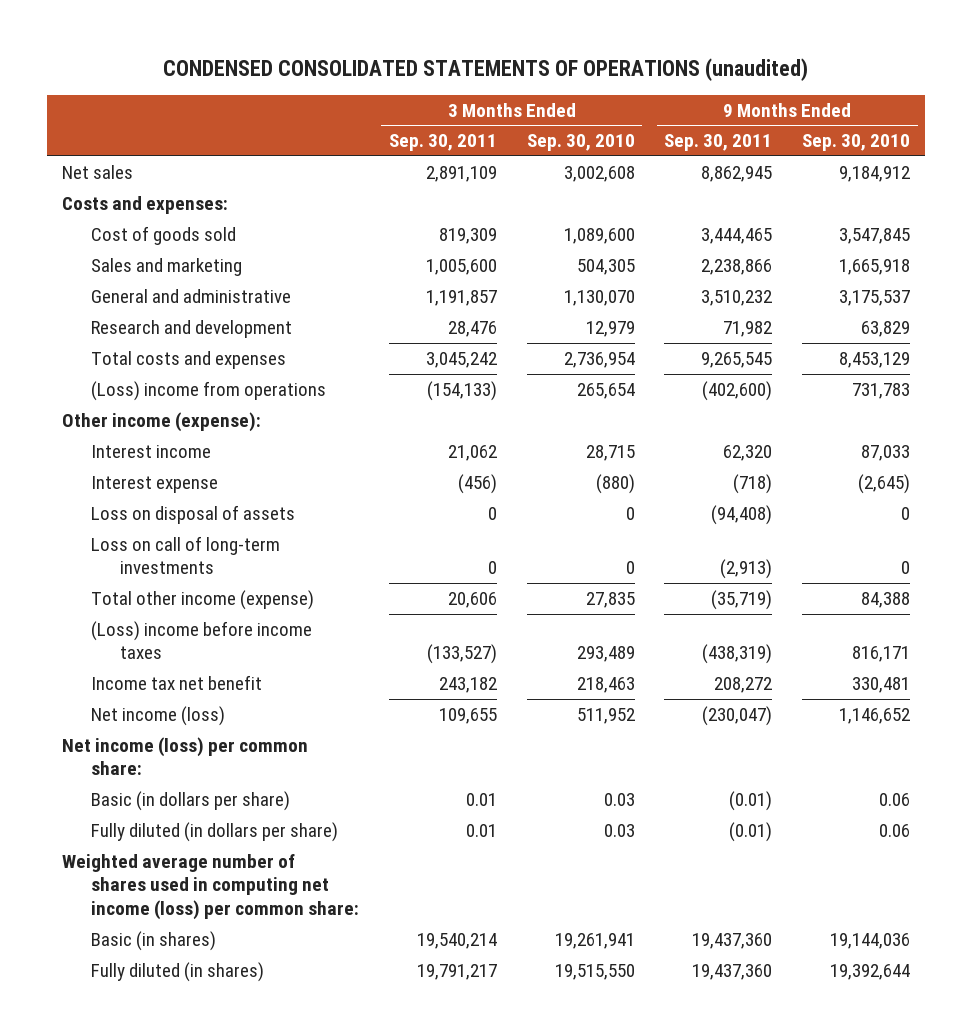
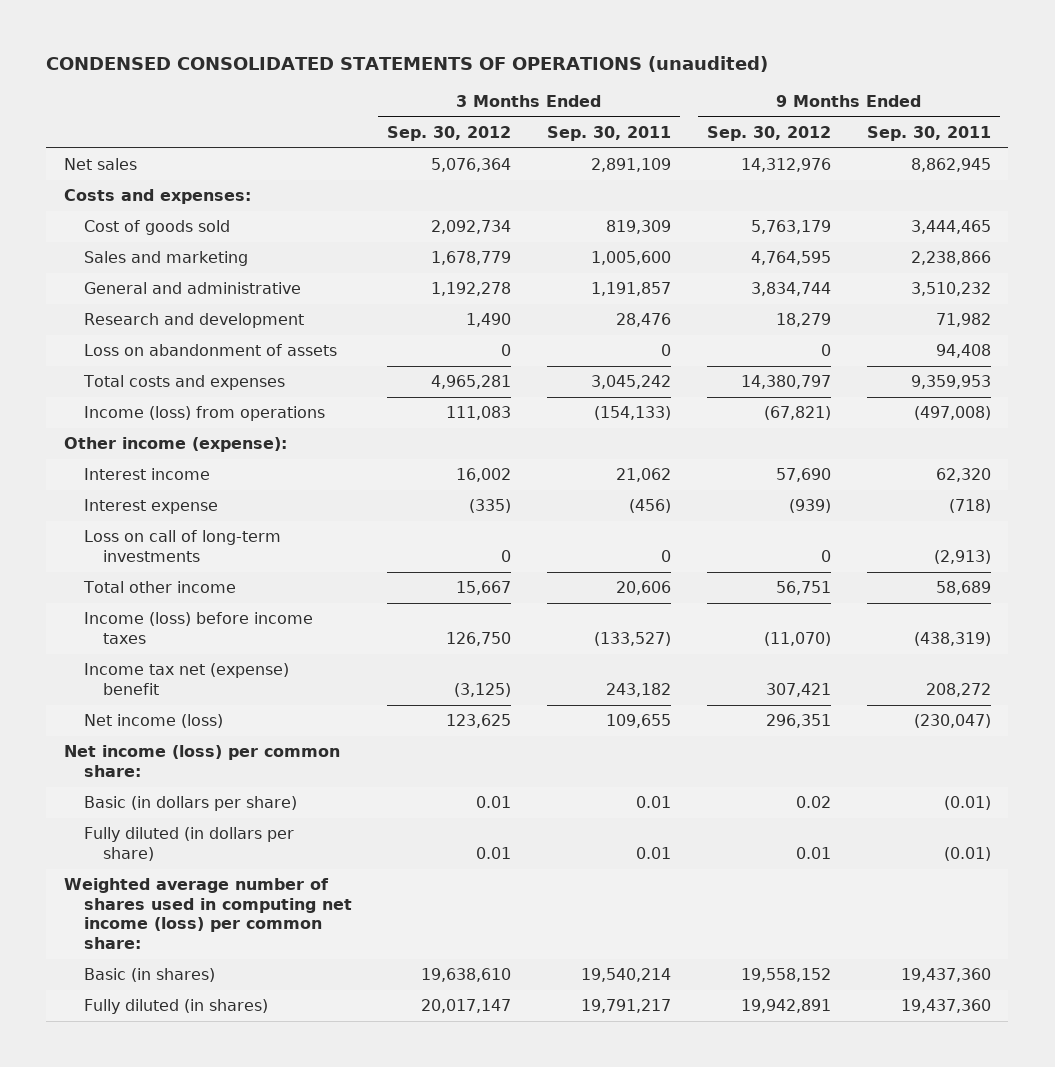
[526,134,635,152] Sep. 30, 2010 -> none
[802,134,911,152] Sep. 30, 2010 -> none
none -> [387,125,512,141] Sep. 30, 2012
none -> [706,125,831,141] Sep. 30, 2012
none -> [83,344,337,357] Loss on abandonment of assets
[701,351,773,368] 9,265,545 -> [910,375,991,390] 9,359,953
[90,380,326,401] (Loss) income from operations -> [83,406,325,422] Income (loss) from operations
[702,380,773,401] (402,600) -> [913,406,991,421] (497,008)
[90,504,295,524] Loss on disposal of assets -> none
[90,589,314,610] Total other income (expense) -> [82,581,236,594] Total other income
[711,589,773,610] (35,719) -> [935,581,991,596] 58,689
[90,620,312,660] (Loss) income before income taxes -> [83,612,313,644] Income (loss) before income taxes
[90,674,262,690] Income tax net benefit -> [83,663,289,695] Income tax net (expense) benefit

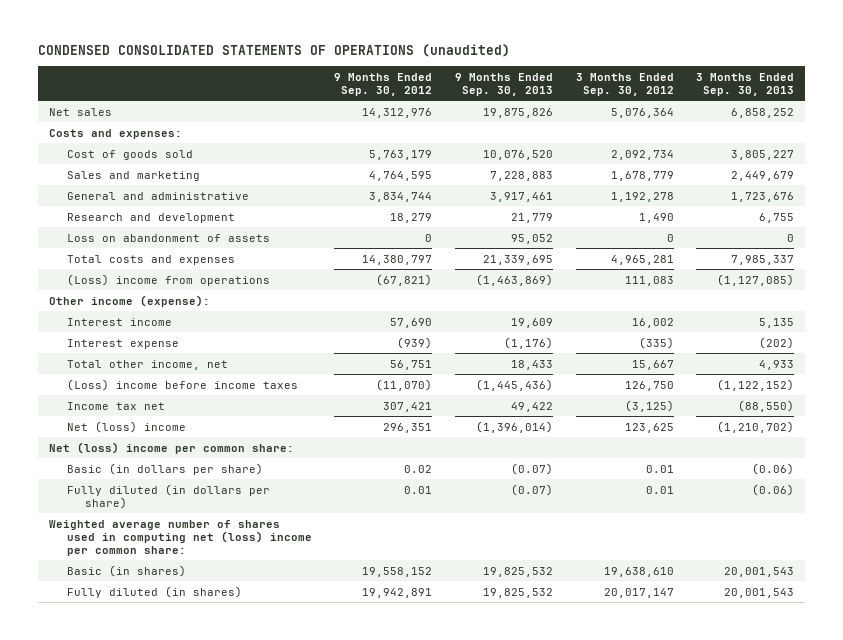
[547,125,672,141] Sep. 30, 2011 -> none
[866,125,991,141] Sep. 30, 2011 -> none
none -> [454,72,553,96] 9 Months Ended Sep. 30, 2013
none -> [696,72,795,96] 3 Months Ended Sep. 30, 2013
[83,406,325,422] Income (loss) from operations -> [66,273,270,286] (Loss) income from operations
[83,530,281,562] Loss on call of long-term investments -> none
[82,581,236,594] Total other income -> [66,359,228,370] Total other income, net
[83,612,313,644] Income (loss) before income taxes -> [66,378,298,391] (Loss) income before income taxes
[83,663,289,695] Income tax net (expense) benefit -> [66,401,165,410] Income tax net
[83,714,223,729] Net income (loss) -> [66,420,186,433] Net (loss) income
[64,745,341,777] Net income (loss) per common share: -> [49,441,295,454] Net (loss) income per common share:
[64,878,352,950] Weighted average number of shares used in computing net income (loss) per common share: -> [49,519,312,556] Weighted average number of shares used in computing net (loss) income per common share:

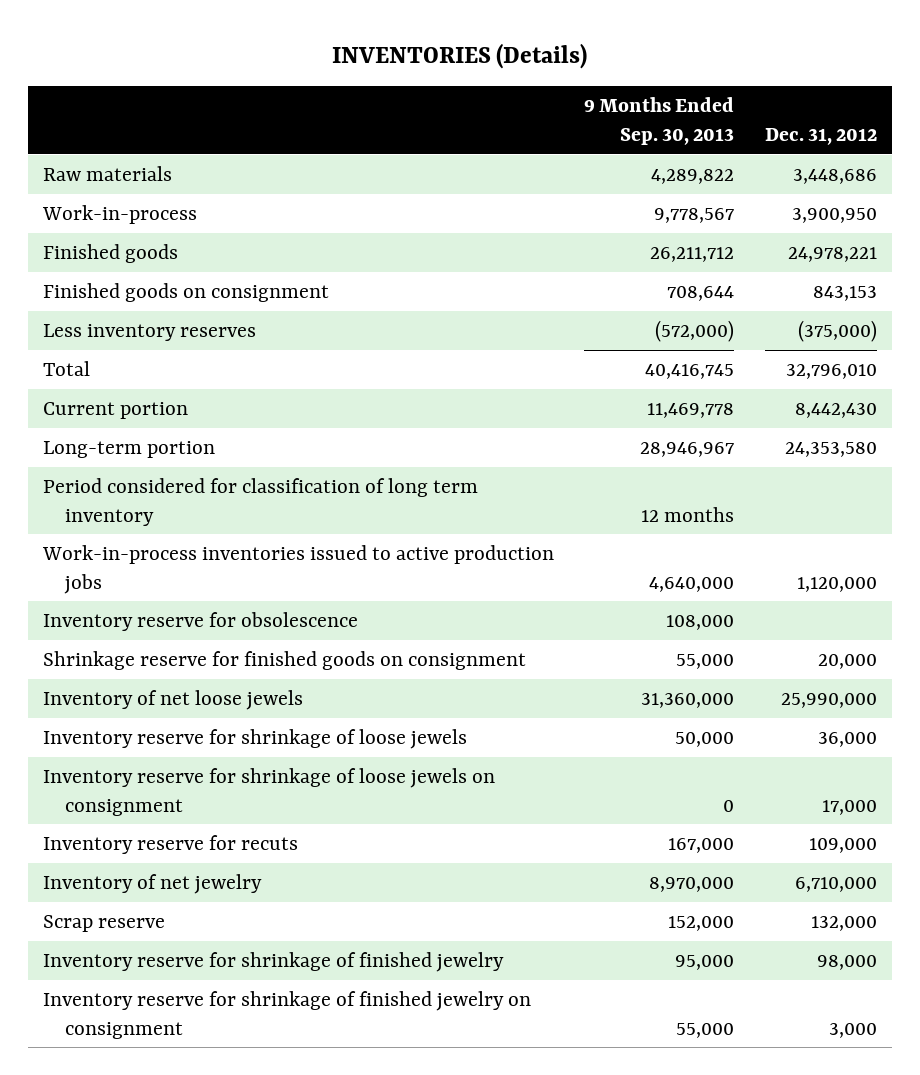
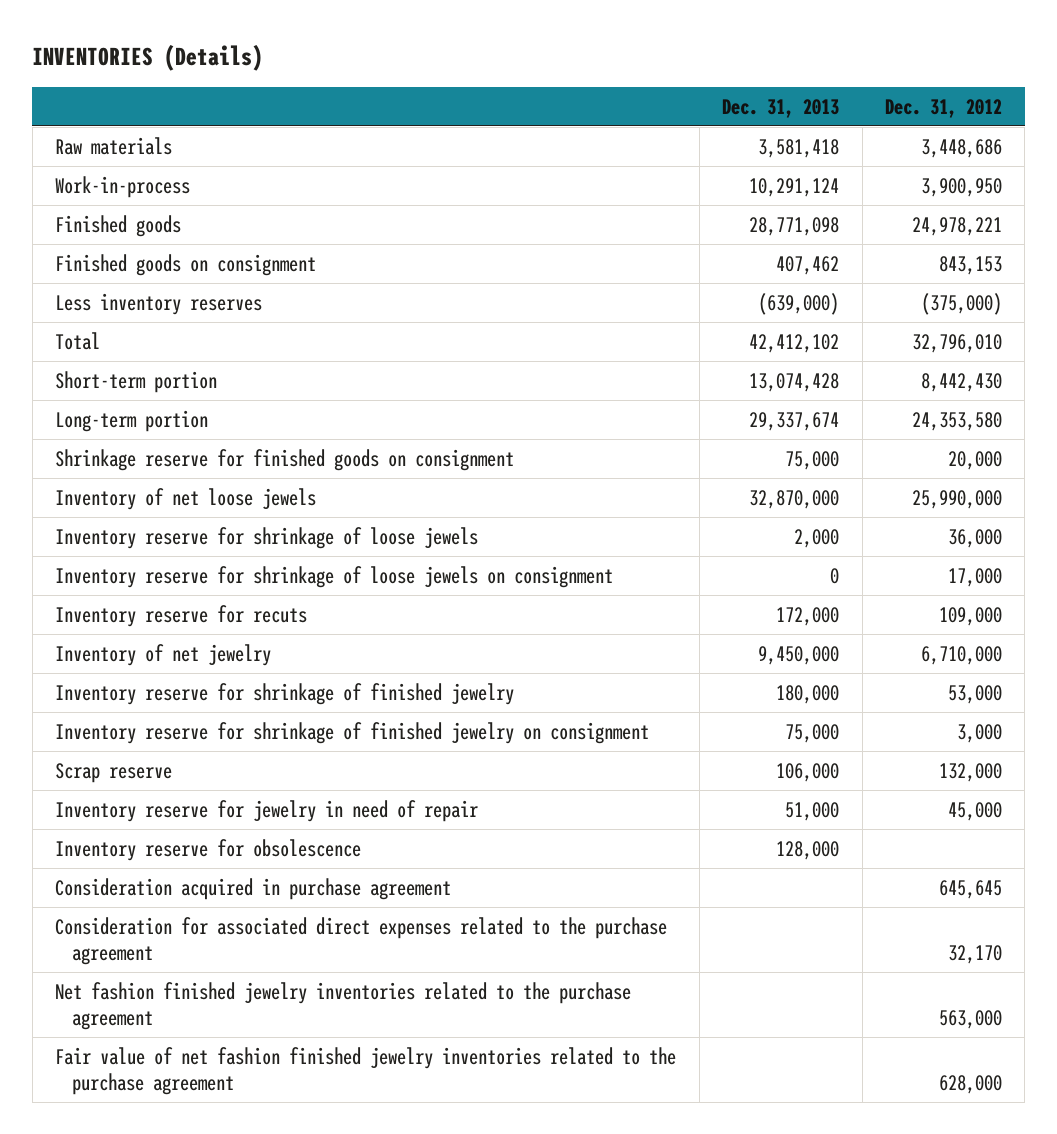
[584,97,735,146] 9 Months Ended Sep. 30, 2013 -> none
none -> [722,98,840,118] Dec. 31, 2013
[42,401,188,419] Current portion -> [55,371,218,394] Short-term portion
[42,477,478,526] Period considered for classification of long term inventory -> none
[41,544,554,594] Work-in-process inventories issued to active production jobs -> none
[816,954,877,970] 98,000 -> [947,685,1002,705] 53,000
[42,914,165,932] Scrap reserve -> [55,763,173,784] Scrap reserve
none -> [55,800,479,823] Inventory reserve for jewelry in need of repair
[42,611,358,631] Inventory reserve for obsolescence -> [55,839,362,862] Inventory reserve for obsolescence
none -> [55,878,452,901] Consideration acquired in purchase agreement
none -> [55,917,668,965] Consideration for associated direct expenses related to the purchase agreement
none -> [55,982,632,1030] Net fashion finished jewelry inventories related to the purchase agreement
none -> [55,1047,677,1095] Fair value of net fashion finished jewelry inventories related to the purchase agreement

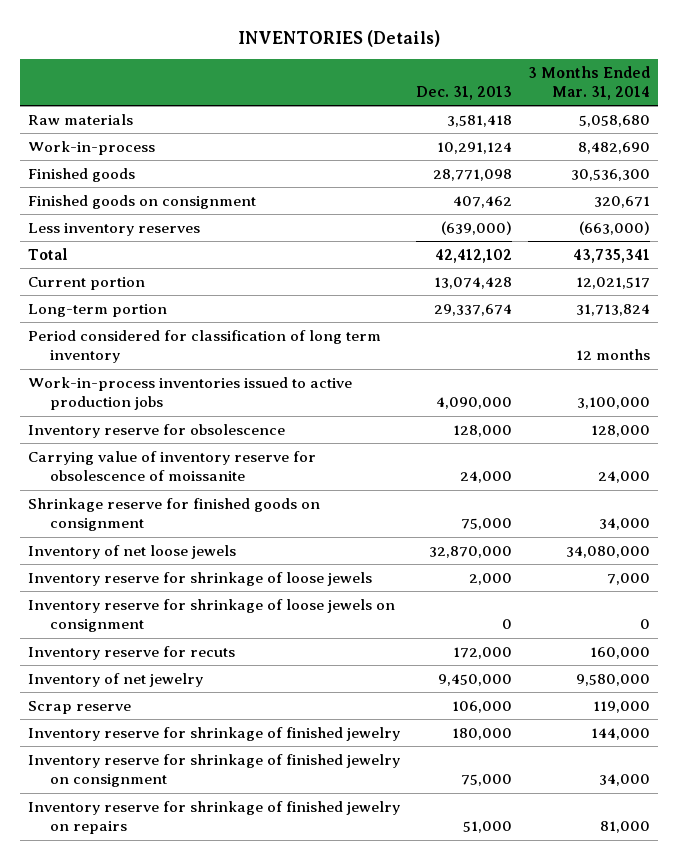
[884,98,1002,118] Dec. 31, 2012 -> none
none -> [528,65,651,101] 3 Months Ended Mar. 31, 2014
[55,371,218,394] Short-term portion -> [27,276,145,290] Current portion
none -> [27,329,381,364] Period considered for classification of long term inventory
none -> [27,376,352,411] Work-in-process inventories issued to active production jobs
[55,839,362,862] Inventory reserve for obsolescence -> [27,423,285,438] Inventory reserve for obsolescence
none -> [27,450,316,482] Carrying value of inventory reserve for obsolescence of moissanite
[55,763,173,784] Scrap reserve -> [27,700,131,714] Scrap reserve
[55,878,452,901] Consideration acquired in purchase agreement -> none
[55,917,668,965] Consideration for associated direct expenses related to the purchase agreement -> none
[55,982,632,1030] Net fashion finished jewelry inventories related to the purchase agreement -> none
[55,1047,677,1095] Fair value of net fashion finished jewelry inventories related to the purchase agreement -> none
[55,800,479,823] Inventory reserve for jewelry in need of repair -> [27,800,400,835] Inventory reserve for shrinkage of finished jewelry on repairs

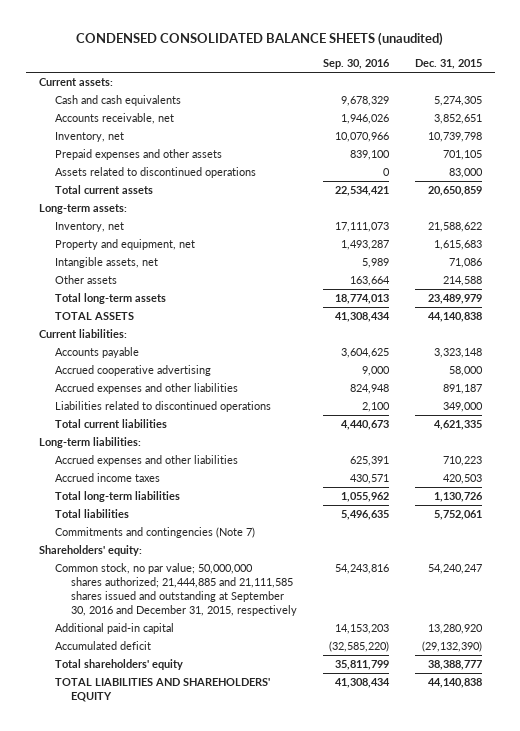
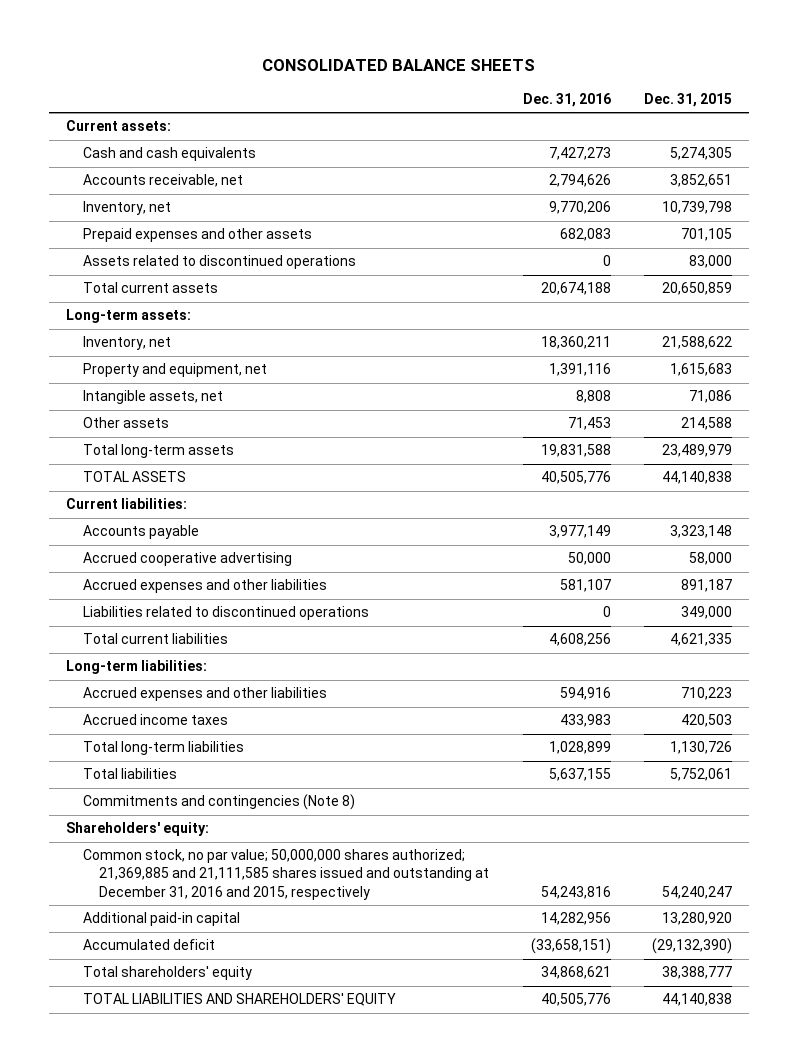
[76,31,444,46] CONDENSED CONSOLIDATED BALANCE SHEETS (unaudited) -> [262,59,536,72] CONSOLIDATED BALANCE SHEETS
[322,59,390,70] Sep. 30, 2016 -> none
none -> [522,92,611,107] Dec. 31, 2016
[54,527,255,539] Commitments and contingencies (Note 7) -> [82,794,355,811] Commitments and contingencies (Note 8)
[54,563,297,617] Common stock, no par value; 50,000,000 shares authorized; 21,444,885 and 21,111,585 shares issued and outstanding at September 30, 2016 and December 31, 2015, respectively -> [82,849,490,900] Common stock, no par value; 50,000,000 shares authorized; 21,369,885 and 21,111,585 shares issued and outstanding at December 31, 2016 and 2015, respectively

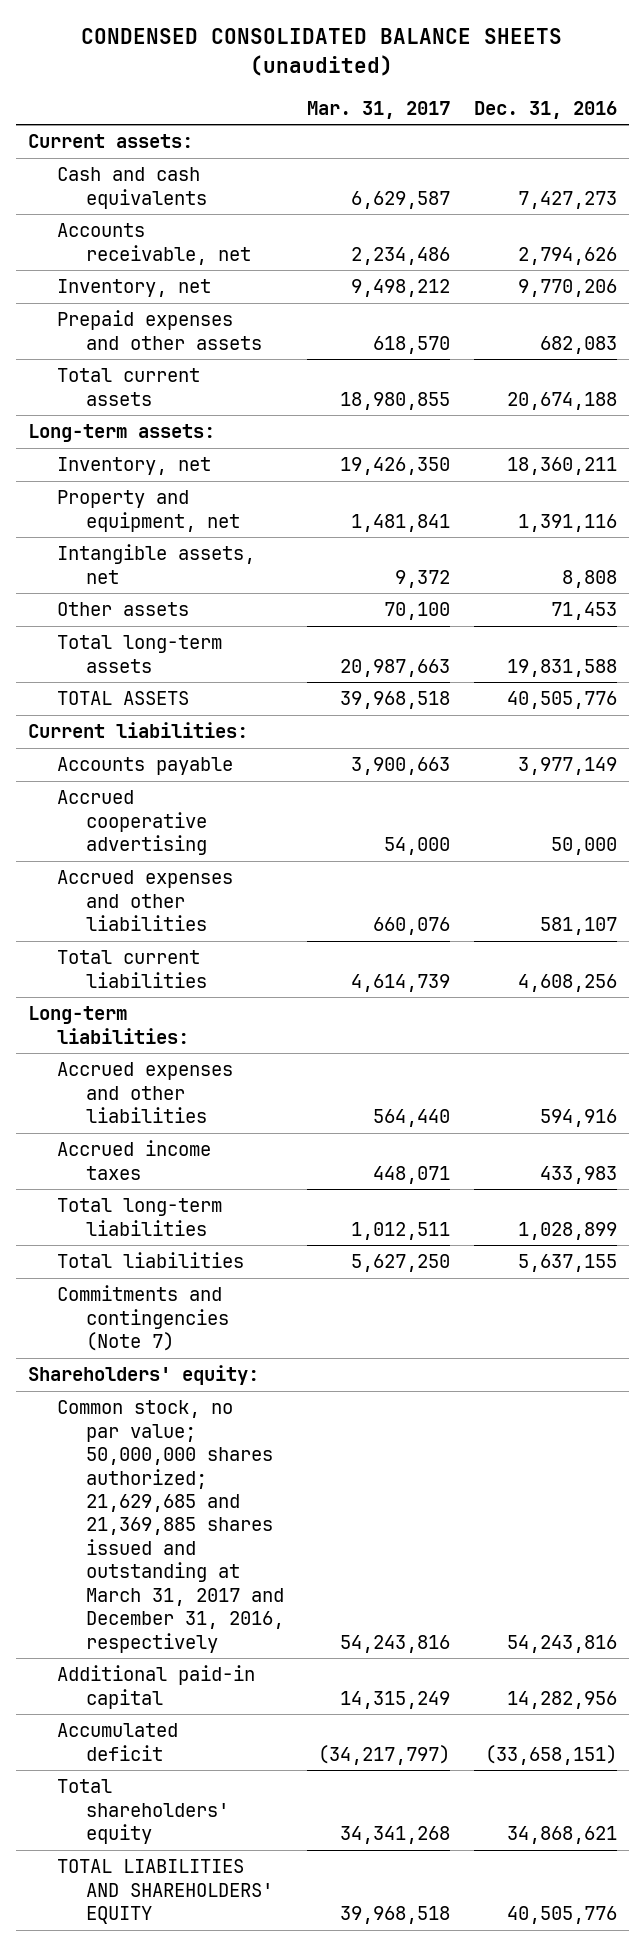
[262,59,536,72] CONSOLIDATED BALANCE SHEETS -> [81,28,563,77] CONDENSED CONSOLIDATED BALANCE SHEETS (unaudited)
[644,92,733,107] Dec. 31, 2015 -> none
none -> [307,100,451,119] Mar. 31, 2017
[82,255,356,270] Assets related to discontinued operations -> none
[82,606,369,621] Liabilities related to discontinued operations -> none
[82,794,355,811] Commitments and contingencies (Note 8) -> [56,1285,229,1352] Commitments and contingencies (Note 7)
[82,849,490,900] Common stock, no par value; 50,000,000 shares authorized; 21,369,885 and 21,111,585 shares issued and outstanding at December 31, 2016 and 2015, respectively -> [56,1400,284,1653] Common stock, no par value; 50,000,000 shares authorized; 21,629,685 and 21,369,885 shares issued and outstanding at March 31, 2017 and December 31, 2016, respectively

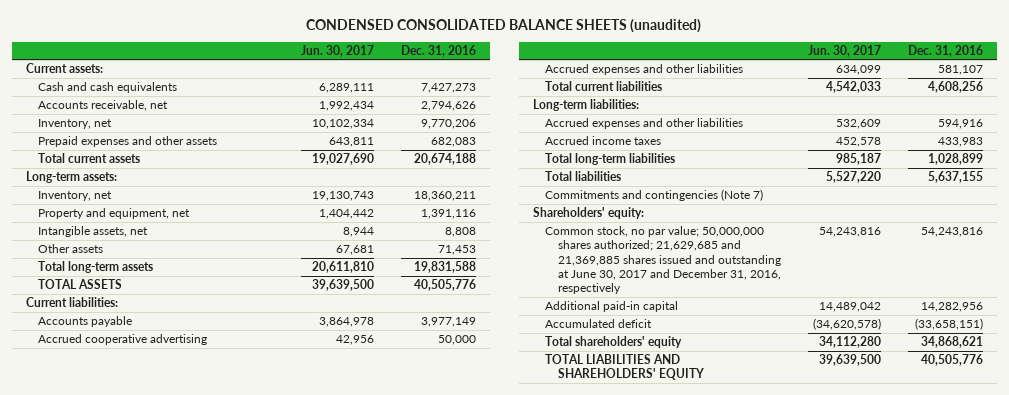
[307,100,451,119] Mar. 31, 2017 -> none
none -> [300,44,374,57] Jun. 30, 2017
[56,1400,284,1653] Common stock, no par value; 50,000,000 shares authorized; 21,629,685 and 21,369,885 shares issued and outstanding at March 31, 2017 and December 31, 2016, respectively -> [545,226,781,295] Common stock, no par value; 50,000,000 shares authorized; 21,629,685 and 21,369,885 shares issued and outstanding at June 30, 2017 and December 31, 2016, respectively

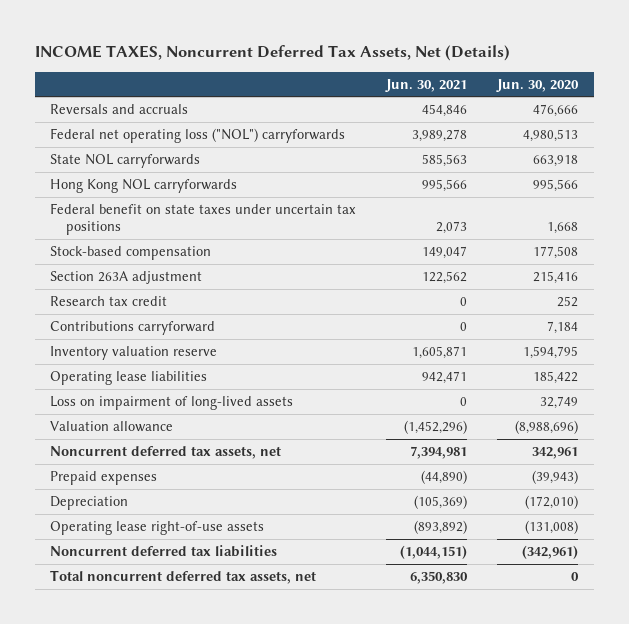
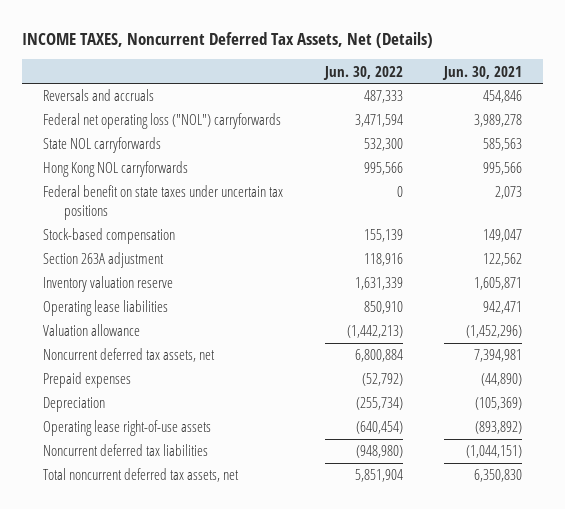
[496,78,580,92] Jun. 30, 2020 -> none
none -> [322,65,403,80] Jun. 30, 2022
[50,296,168,307] Research tax credit -> none
[50,321,216,336] Contributions carryforward -> none
[50,396,294,411] Loss on impairment of long-lived assets -> none

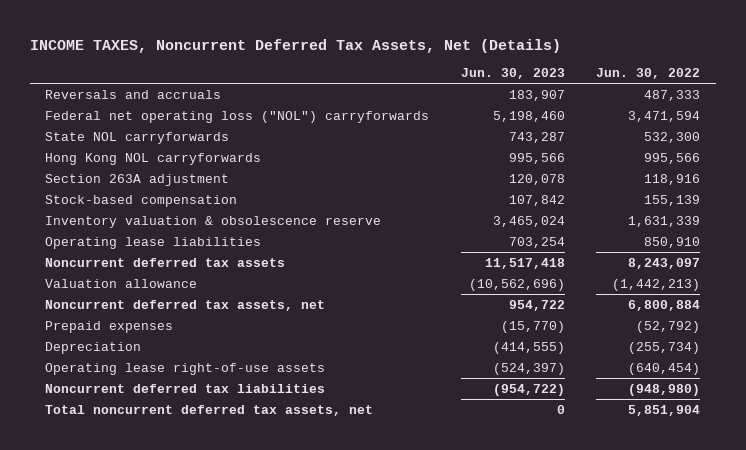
[442,65,523,80] Jun. 30, 2021 -> none
none -> [460,68,565,80] Jun. 30, 2023
[42,185,283,221] Federal benefit on state taxes under uncertain tax positions -> none
[42,228,175,245] Stock-based compensation -> [45,194,238,207] Stock-based compensation
[42,276,173,293] Inventory valuation reserve -> [45,215,382,228] Inventory valuation & obsolescence reserve
none -> [45,257,286,267] Noncurrent deferred tax assets

